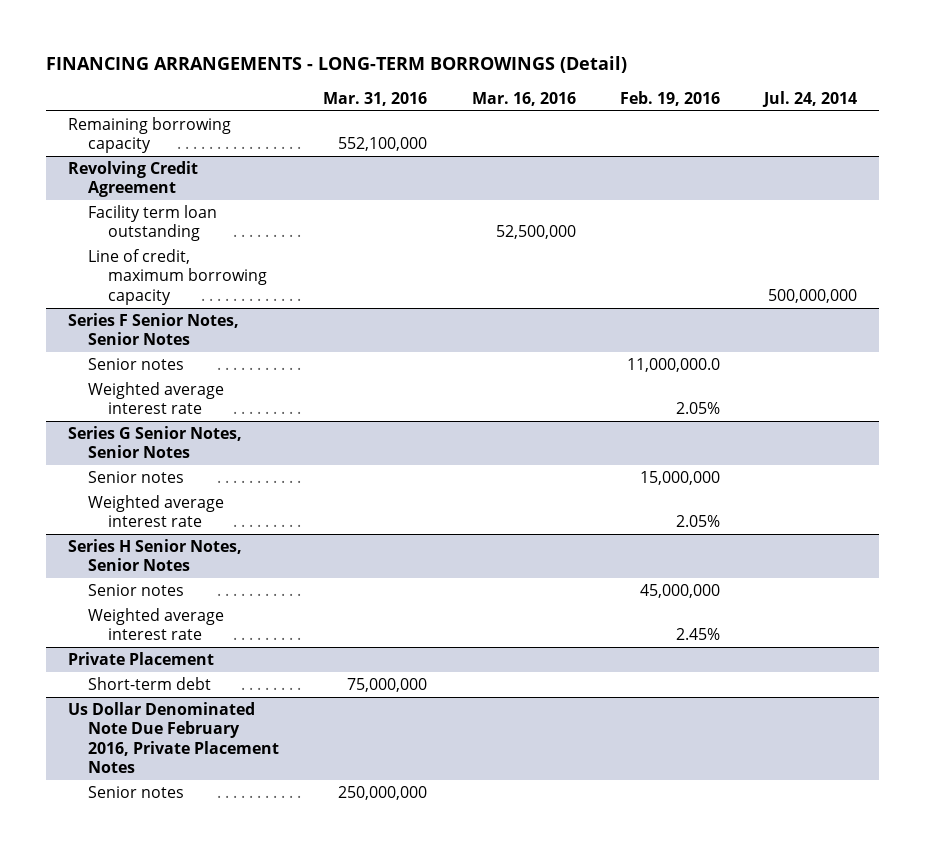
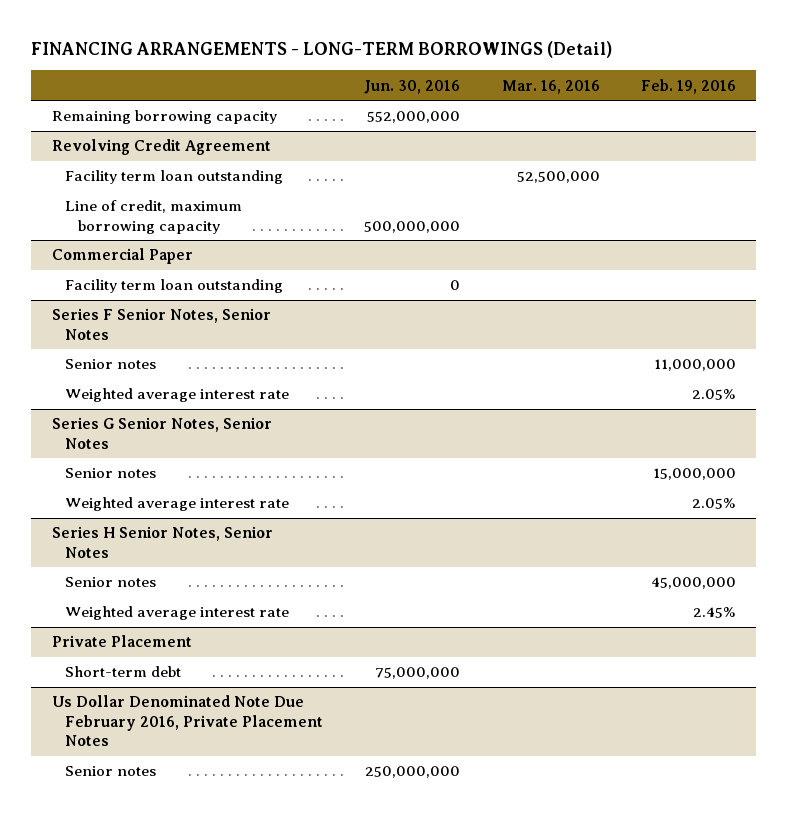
[323,91,428,106] Mar. 31, 2016 -> none
[762,90,858,107] Jul. 24, 2014 -> none
none -> [364,79,461,94] Jun. 30, 2016
none -> [51,248,193,265] Commercial Paper
none -> [64,279,283,294] Facility term loan outstanding
[626,358,720,373] 11,000,000.0 -> [653,359,736,372] 11,000,000

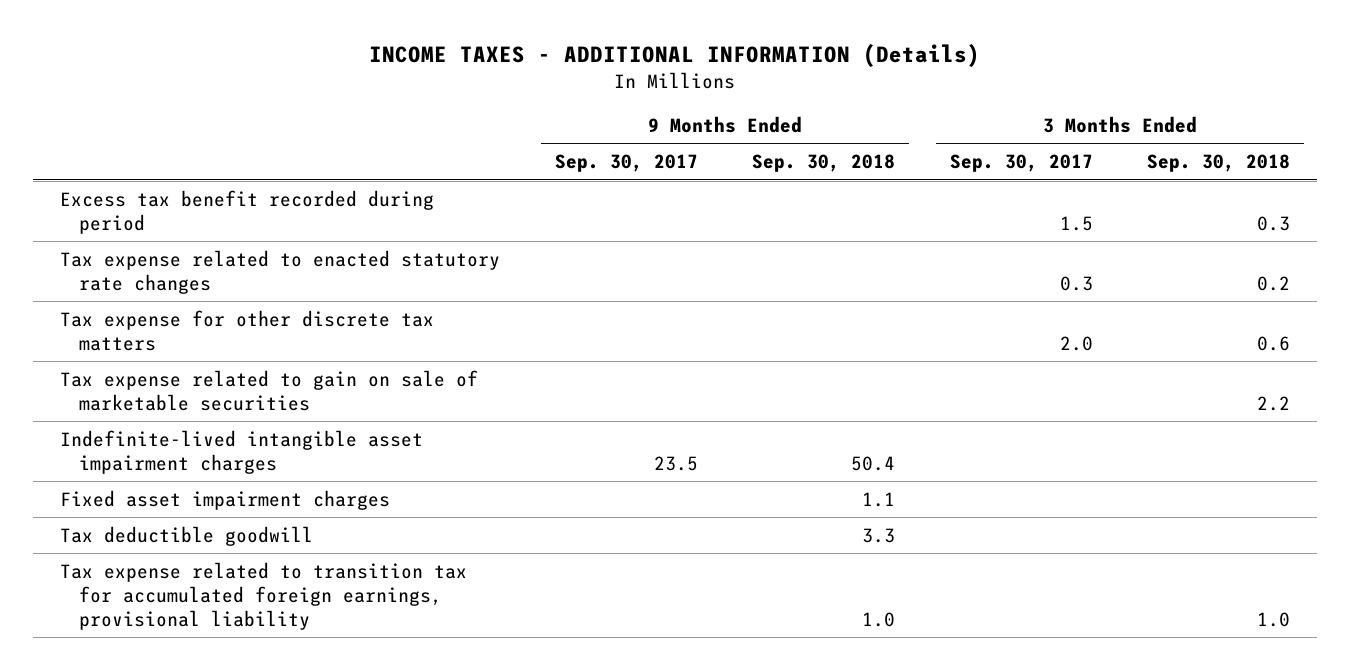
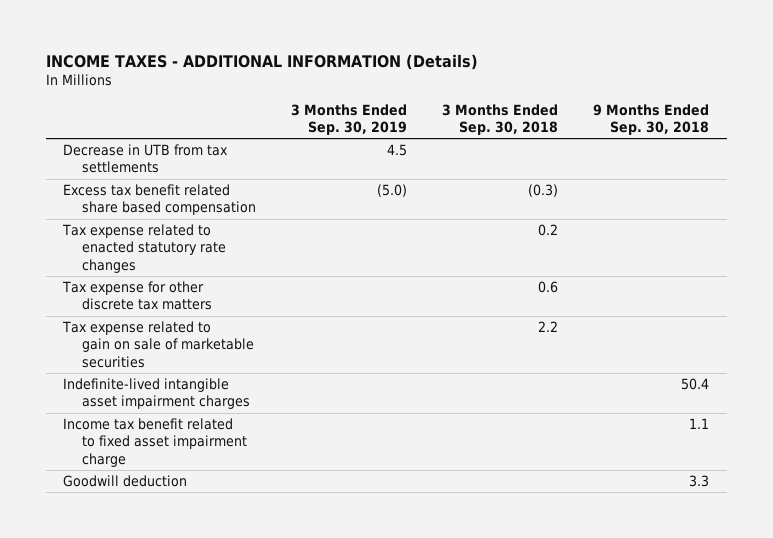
[554,154,698,173] Sep. 30, 2017 -> none
[949,154,1093,173] Sep. 30, 2017 -> none
none -> [291,104,408,136] 3 Months Ended Sep. 30, 2019
none -> [63,144,229,174] Decrease in UTB from tax settlements
[60,189,435,234] Excess tax benefit recorded during period -> [63,184,257,216] Excess tax benefit related share based compensation
[1257,215,1291,231] 0.3 -> [528,184,559,198] (0.3)
[60,525,314,546] Tax deductible goodwill -> none
[60,561,468,630] Tax expense related to transition tax for accumulated foreign earnings, provisional liability -> none
[60,489,391,510] Fixed asset impairment charges -> [63,418,248,467] Income tax benefit related to fixed asset impairment charge
none -> [63,475,188,488] Goodwill deduction

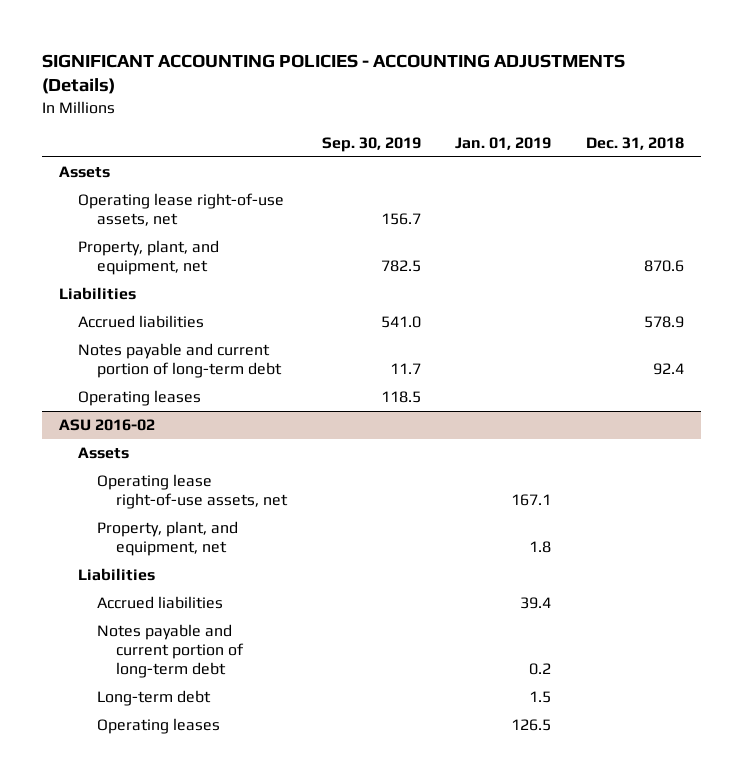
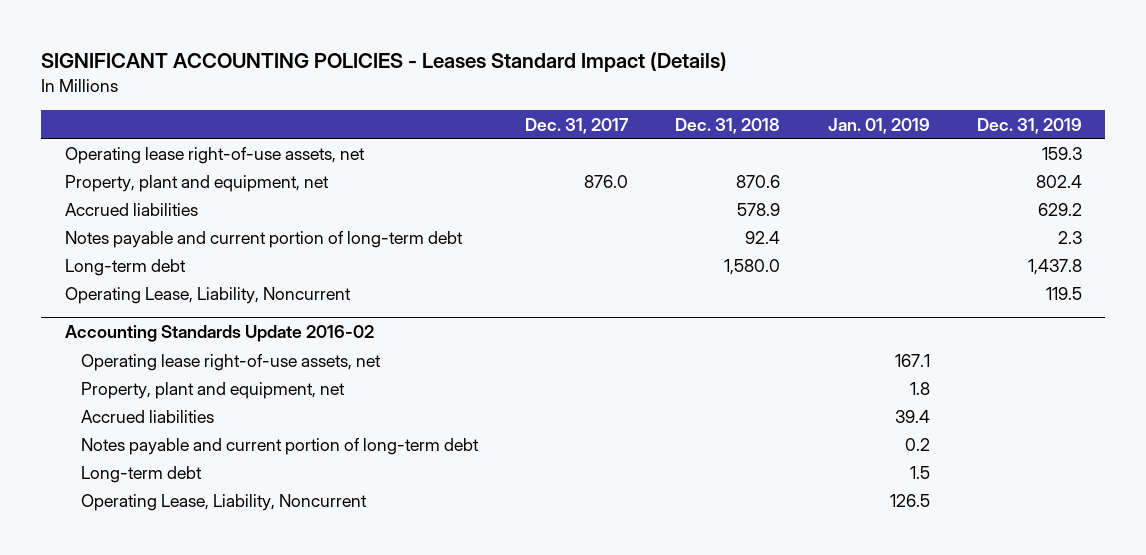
[41,53,625,95] SIGNIFICANT ACCOUNTING POLICIES - ACCOUNTING ADJUSTMENTS (Details) -> [41,52,728,73] SIGNIFICANT ACCOUNTING POLICIES - Leases Standard Impact (Details)
[321,137,421,153] Sep. 30, 2019 -> none
none -> [525,117,630,134] Dec. 31, 2017
none -> [976,117,1082,134] Dec. 31, 2019
[58,166,110,179] Assets -> none
[58,287,136,301] Liabilities -> none
[77,240,219,275] Property, plant, and equipment, net -> [64,174,329,192] Property, plant and equipment, net
[77,447,129,460] Assets -> none
none -> [64,258,186,276] Long-term debt
[77,390,201,407] Operating leases -> [64,286,351,304] Operating Lease, Liability, Noncurrent
[58,419,155,432] ASU 2016-02 -> [64,324,374,342] Accounting Standards Update 2016-02
[77,568,155,582] Liabilities -> none
[96,521,238,556] Property, plant, and equipment, net -> [80,381,345,399] Property, plant and equipment, net
[96,718,220,735] Operating leases -> [80,493,367,511] Operating Lease, Liability, Noncurrent

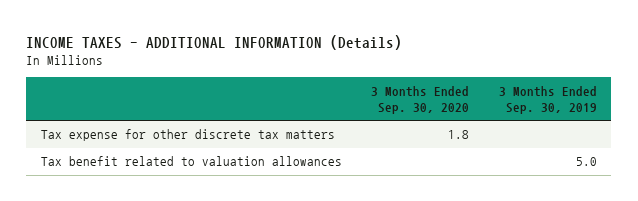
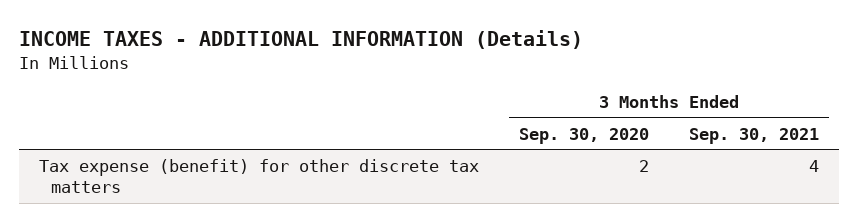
[498,85,597,114] 3 Months Ended Sep. 30, 2019 -> none
none -> [689,127,820,144] Sep. 30, 2021
[41,156,343,167] Tax benefit related to valuation allowances -> none
[41,129,336,142] Tax expense for other discrete tax matters -> [38,159,479,194] Tax expense (benefit) for other discrete tax matters
[448,130,470,140] 1.8 -> [639,160,650,173] 2

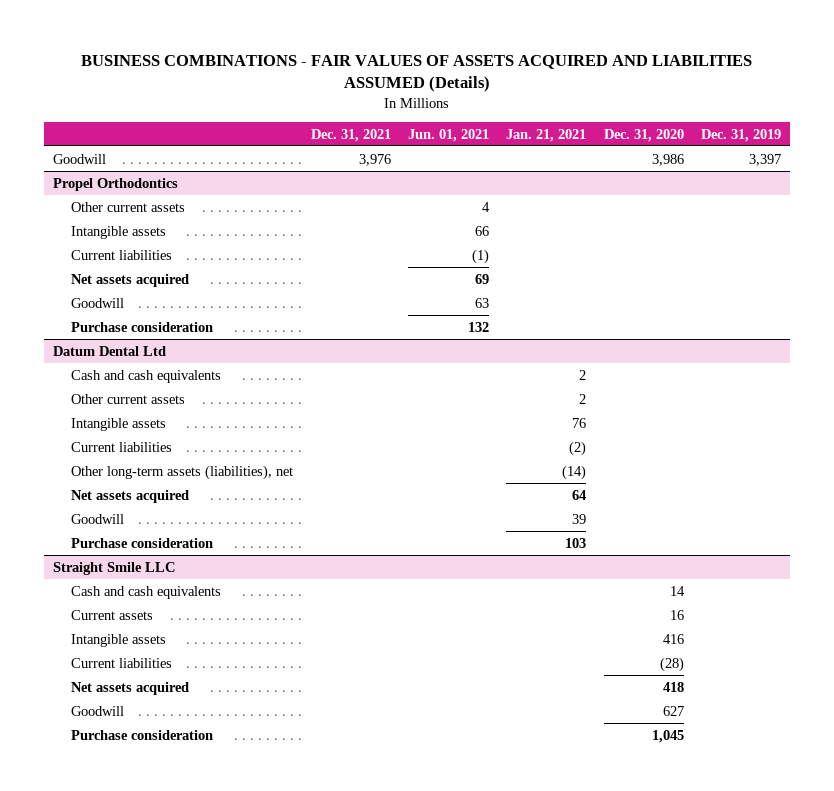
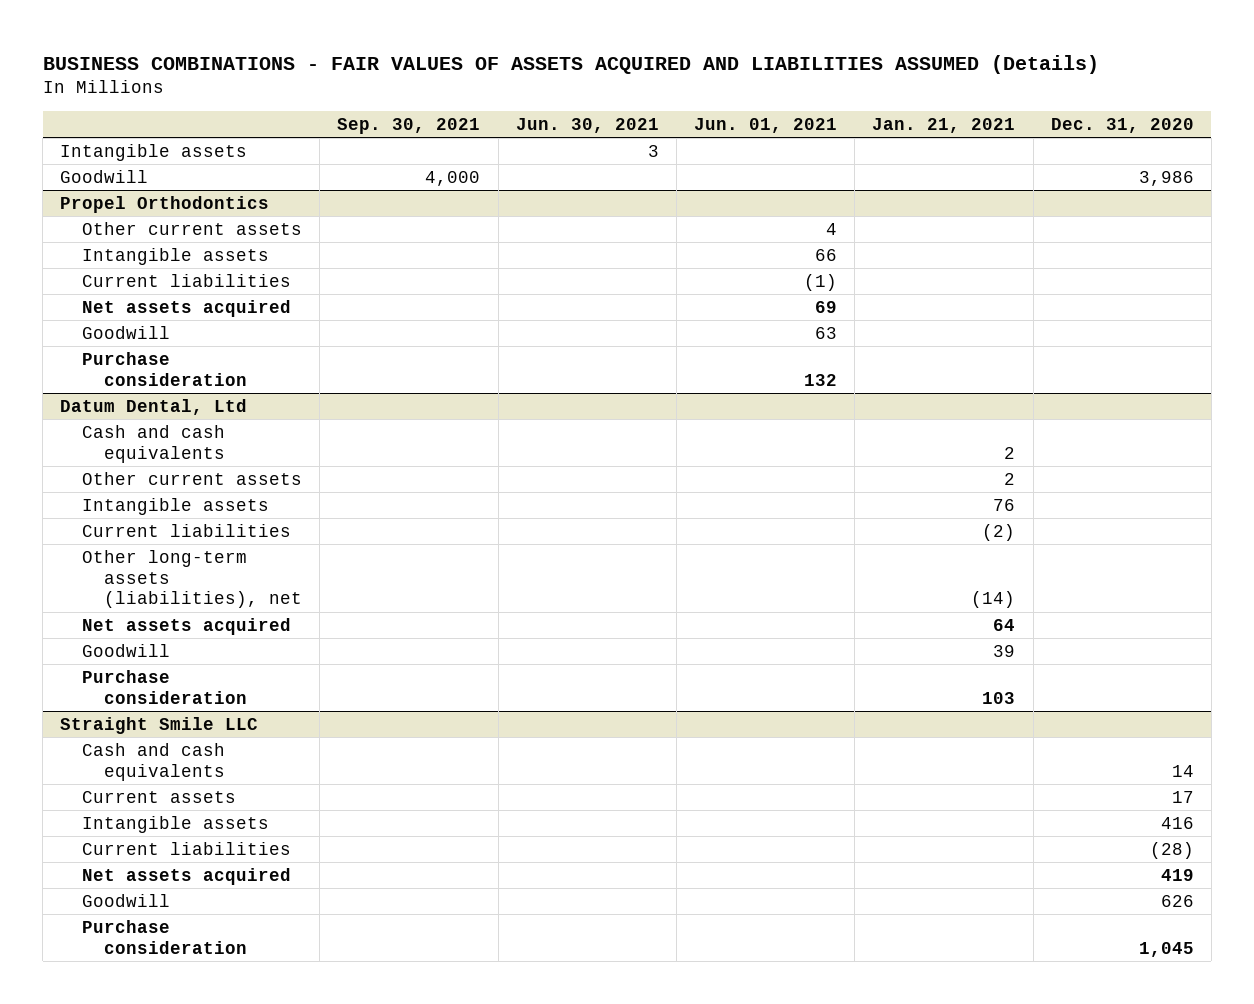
[310,128,391,142] Dec. 31, 2021 -> none
[701,128,782,142] Dec. 31, 2019 -> none
none -> [337,117,481,134] Sep. 30, 2021
none -> [515,117,659,133] Jun. 30, 2021
none -> [60,143,248,161] Intangible assets
[52,345,166,356] Datum Dental Ltd -> [60,398,248,415] Datum Dental, Ltd
[669,609,684,620] 16 -> [1171,790,1194,803] 17
[662,681,684,692] 418 -> [1160,868,1194,881] 419
[662,705,684,716] 627 -> [1160,894,1194,907] 626

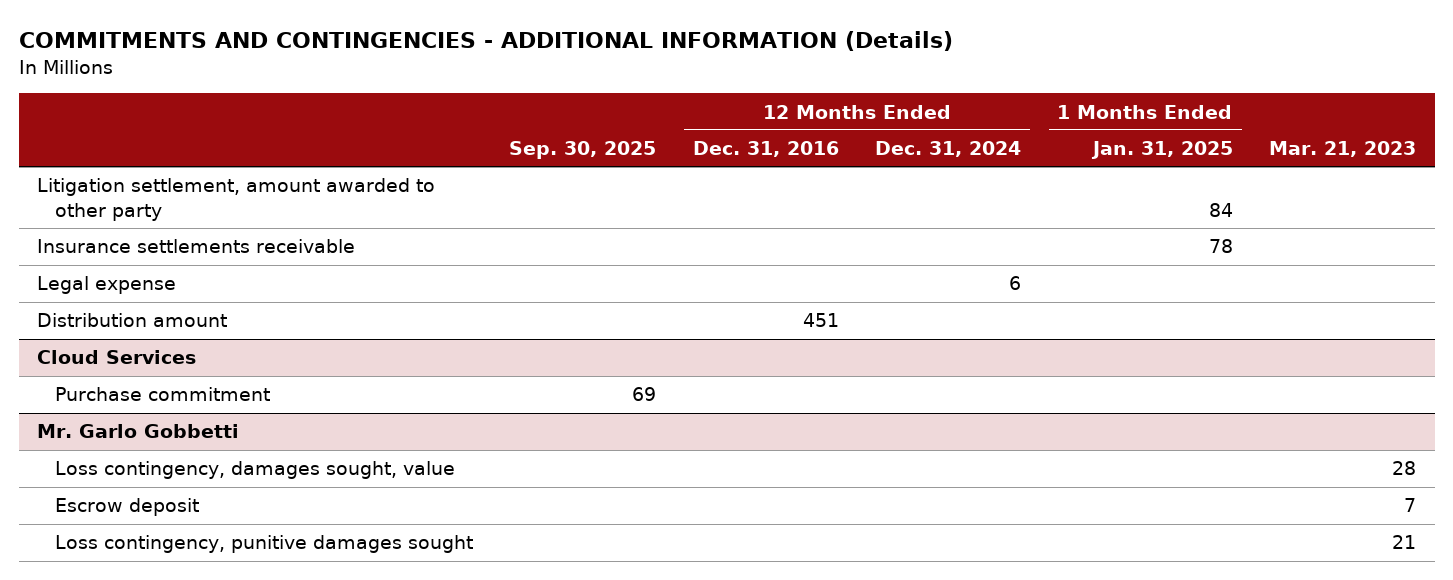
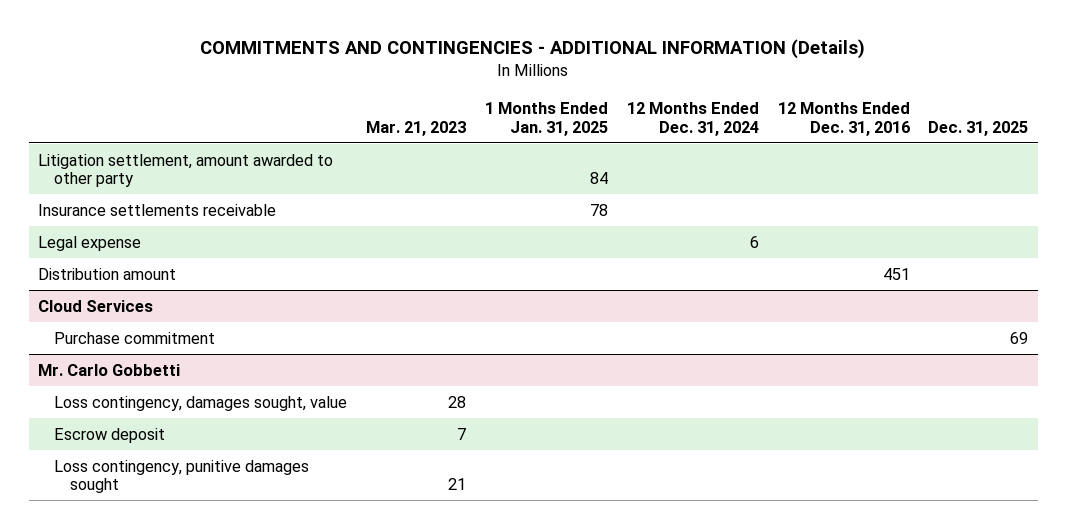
[509,141,657,160] Sep. 30, 2025 -> none
none -> [928,120,1029,136] Dec. 31, 2025
[36,424,239,439] Mr. Garlo Gobbetti -> [38,363,181,376] Mr. Carlo Gobbetti

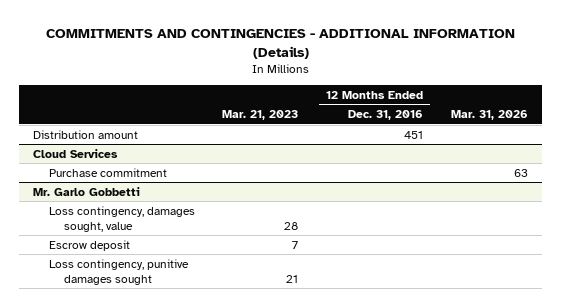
[484,101,608,136] 1 Months Ended Jan. 31, 2025 -> none
[626,101,759,136] 12 Months Ended Dec. 31, 2024 -> none
[928,120,1029,136] Dec. 31, 2025 -> none
none -> [450,110,528,121] Mar. 31, 2026
[38,153,334,188] Litigation settlement, amount awarded to other party -> none
[38,203,277,216] Insurance settlements receivable -> none
[38,235,142,251] Legal expense -> none
[38,363,181,376] Mr. Carlo Gobbetti -> [33,186,141,196] Mr. Garlo Gobbetti

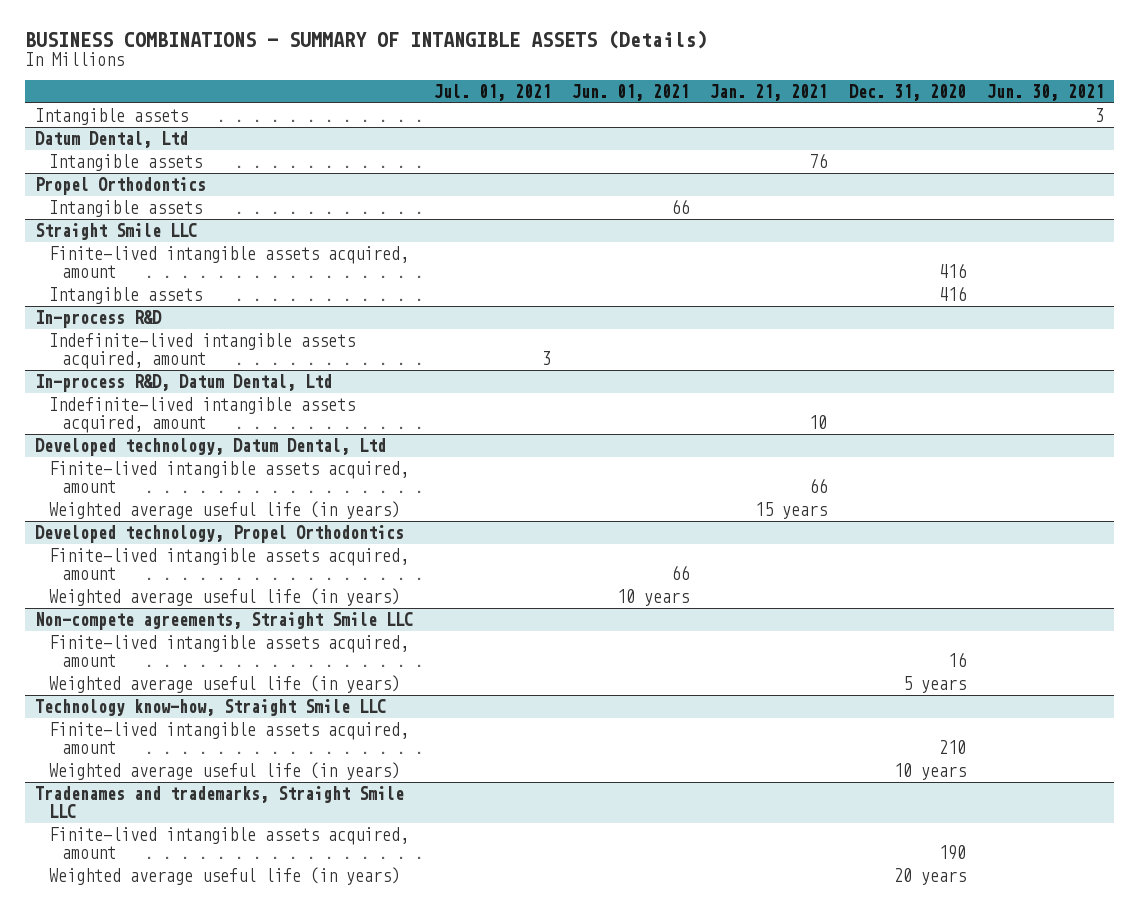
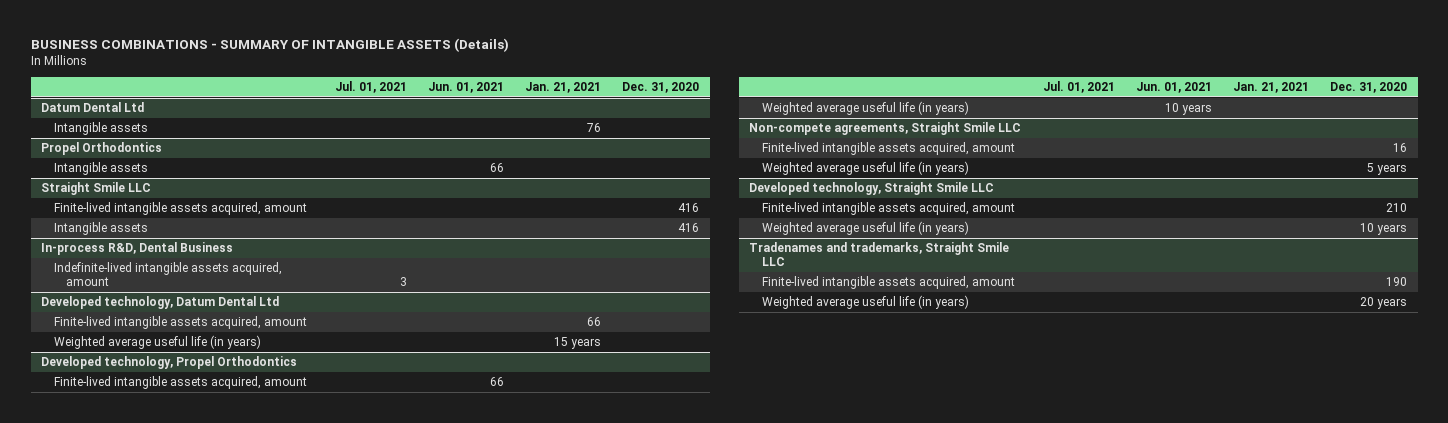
[986,83,1104,101] Jun. 30, 2021 -> none
[35,107,189,125] Intangible assets -> none
[35,130,189,148] Datum Dental, Ltd -> [41,102,145,113] Datum Dental Ltd
[35,309,163,328] In-process R&D -> [41,242,234,256] In-process R&D, Dental Business
[35,373,333,392] In-process R&D, Datum Dental, Ltd -> none
[48,396,355,434] Indefinite-lived intangible assets acquired, amount -> none
[35,437,387,456] Developed technology, Datum Dental, Ltd -> [41,296,280,310] Developed technology, Datum Dental Ltd
[35,698,387,716] Technology know-how, Straight Smile LLC -> [749,182,995,196] Developed technology, Straight Smile LLC

